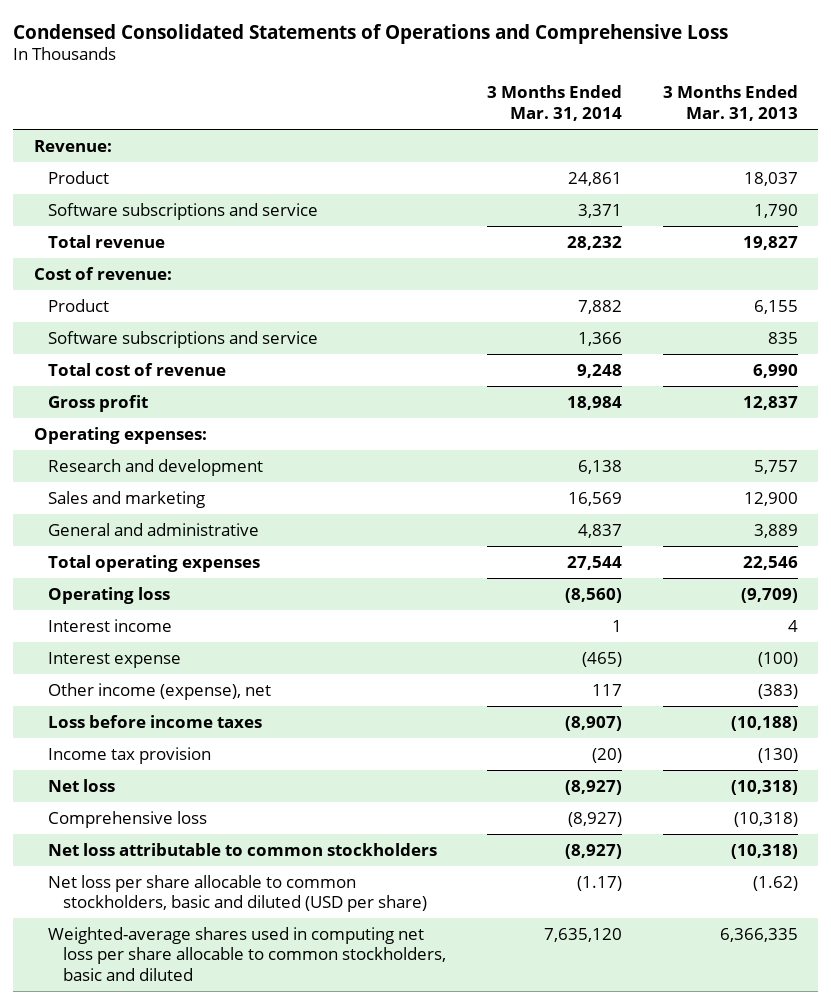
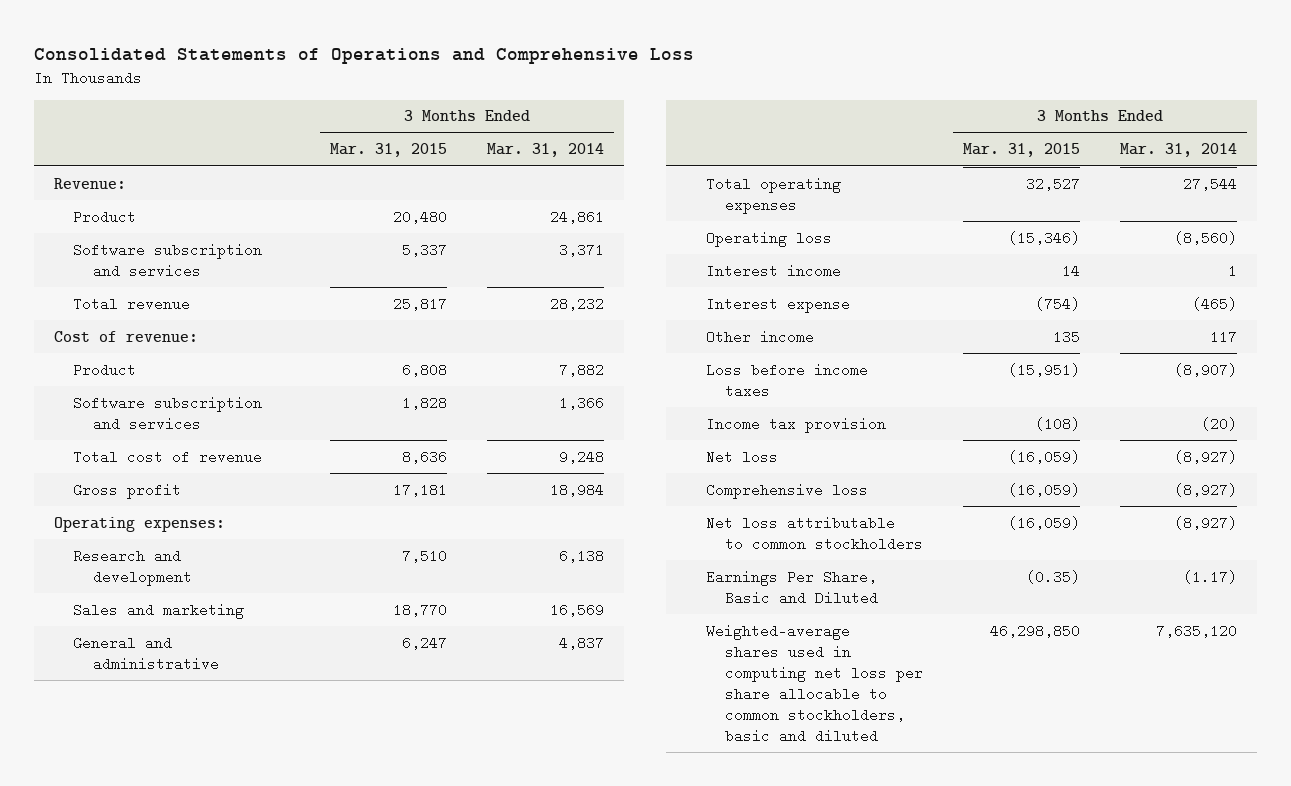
[13,23,729,44] Condensed Consolidated Statements of Operations and Comprehensive Loss -> [33,48,694,65] Consolidated Statements of Operations and Comprehensive Loss
[662,85,798,121] 3 Months Ended Mar. 31, 2013 -> none
none -> [330,143,448,158] Mar. 31, 2015
[48,202,319,220] Software subscriptions and service -> [73,242,263,278] Software subscription and services
[48,330,319,348] Software subscriptions and service -> [73,395,263,431] Software subscription and services
[48,682,272,700] Other income (expense), net -> [705,329,814,344] Other income
[48,874,428,913] Net loss per share allocable to common stockholders, basic and diluted (USD per share) -> [705,569,878,605] Earnings Per Share, Basic and Diluted

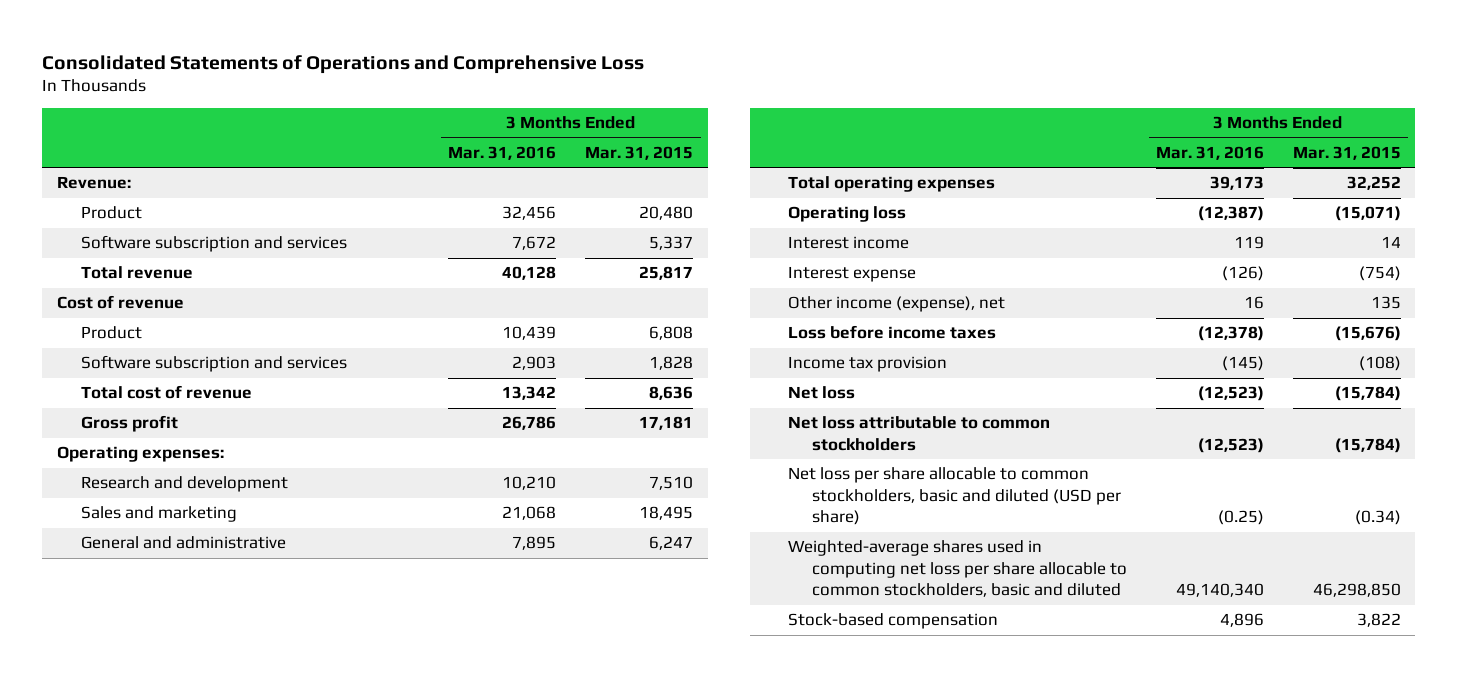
[487,143,605,158] Mar. 31, 2014 -> none
none -> [448,146,557,161] Mar. 31, 2016
[53,330,198,342] Cost of revenue: -> [56,295,184,310] Cost of revenue
[393,602,448,617] 18,770 -> [639,506,694,521] 18,495
[1025,176,1080,191] 32,527 -> [1346,176,1401,191] 32,252
[1007,230,1080,245] (15,346) -> [1334,206,1401,222] (15,071)
[705,329,814,344] Other income -> [788,296,1006,313] Other income (expense), net
[1007,362,1080,377] (15,951) -> [1334,326,1401,342] (15,676)
[705,482,868,499] Comprehensive loss -> none
[1007,449,1080,464] (16,059) -> [1334,386,1401,402] (15,784)
[1007,515,1080,530] (16,059) -> [1334,437,1401,453] (15,784)
[705,569,878,605] Earnings Per Share, Basic and Diluted -> [788,467,1121,526] Net loss per share allocable to common stockholders, basic and diluted (USD per share)
[1025,569,1080,584] (0.35) -> [1354,510,1401,526] (0.34)
none -> [788,613,999,630] Stock-based compensation

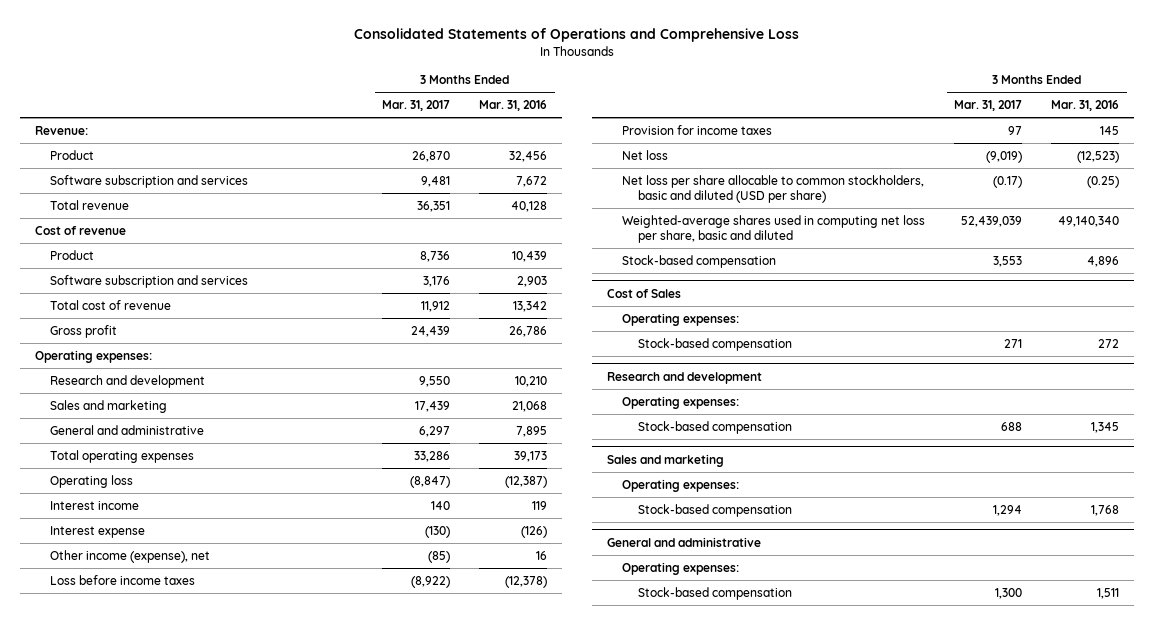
[585,146,694,161] Mar. 31, 2015 -> none
none -> [382,100,451,112] Mar. 31, 2017
[788,356,948,373] Income tax provision -> [622,124,773,135] Provision for income taxes
[1221,356,1264,372] (145) -> [1100,125,1120,135] 145
[788,416,1051,451] Net loss attributable to common stockholders -> none
[788,540,1127,598] Weighted-average shares used in computing net loss per share allocable to common stockholders, basic and diluted -> [622,214,926,244] Weighted-average shares used in computing net loss per share, basic and diluted
none -> [606,288,681,298] Cost of Sales
none -> [622,312,740,326] Operating expenses:
none -> [638,337,793,351] Stock-based compensation
none -> [606,371,762,384] Research and development
none -> [622,395,740,409] Operating expenses:
none -> [638,420,793,434] Stock-based compensation
none -> [606,453,724,467] Sales and marketing
none -> [622,478,740,492] Operating expenses:
none -> [638,503,793,517] Stock-based compensation
none -> [606,536,761,547] General and administrative
none -> [622,561,740,575] Operating expenses:
none -> [638,586,793,600] Stock-based compensation

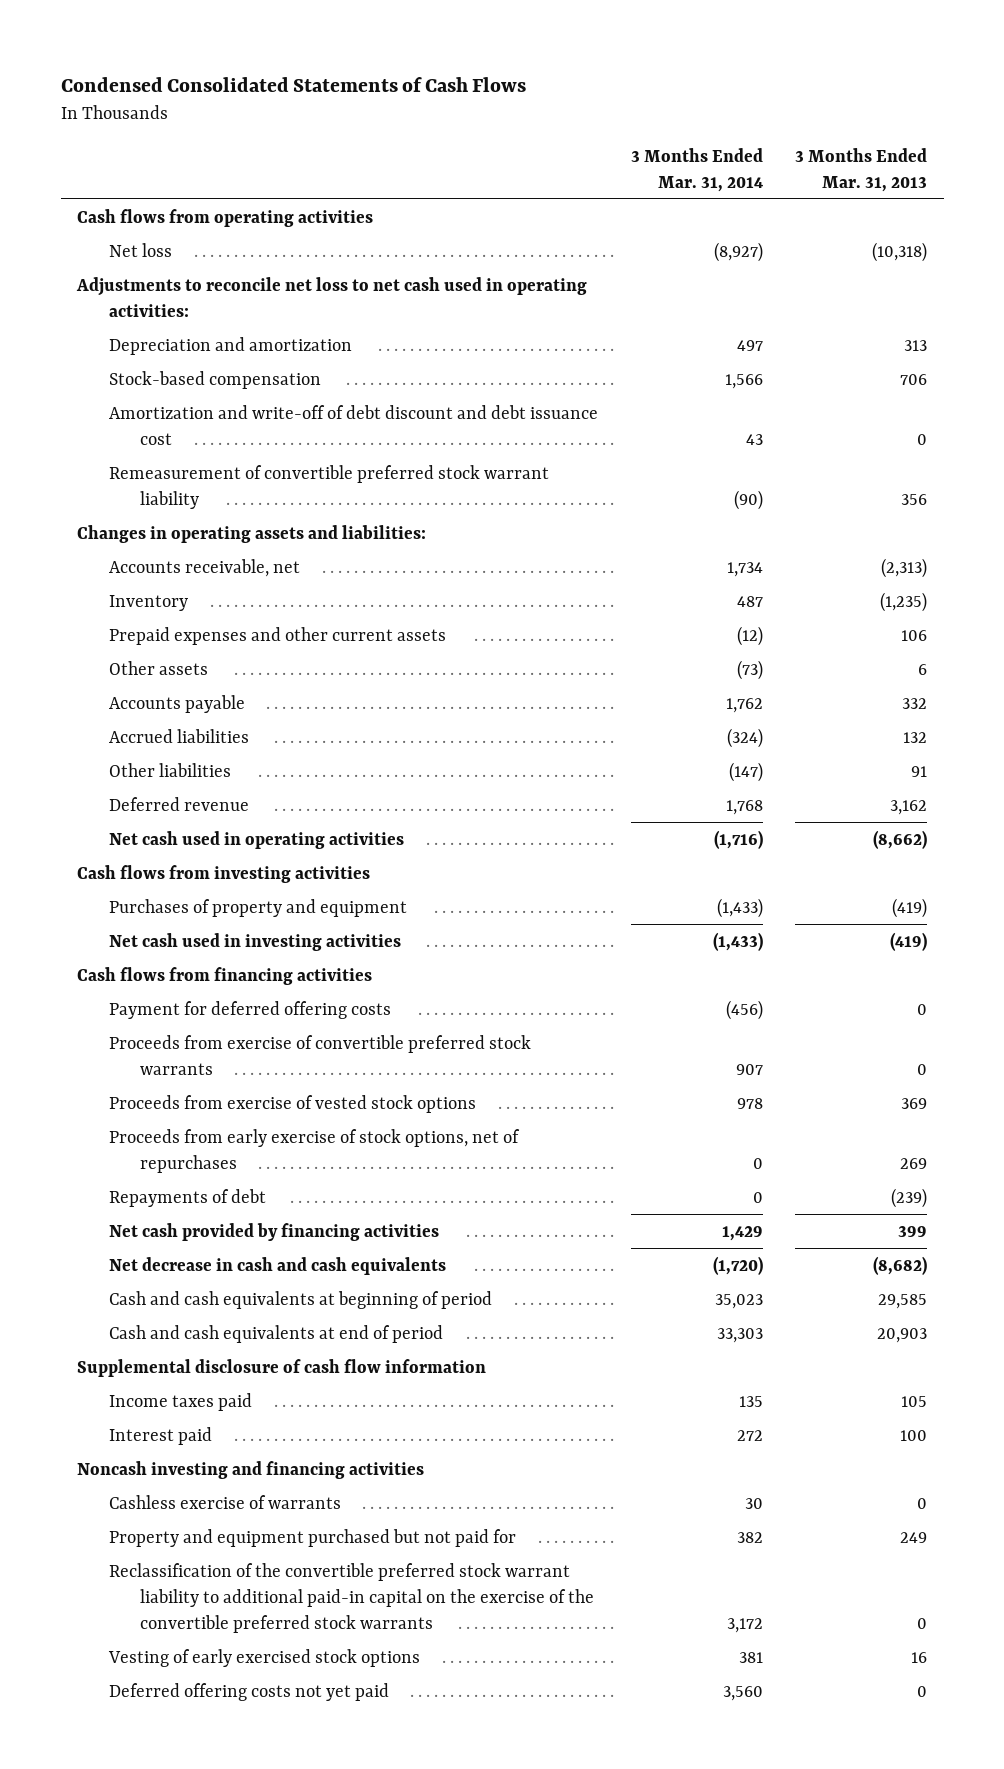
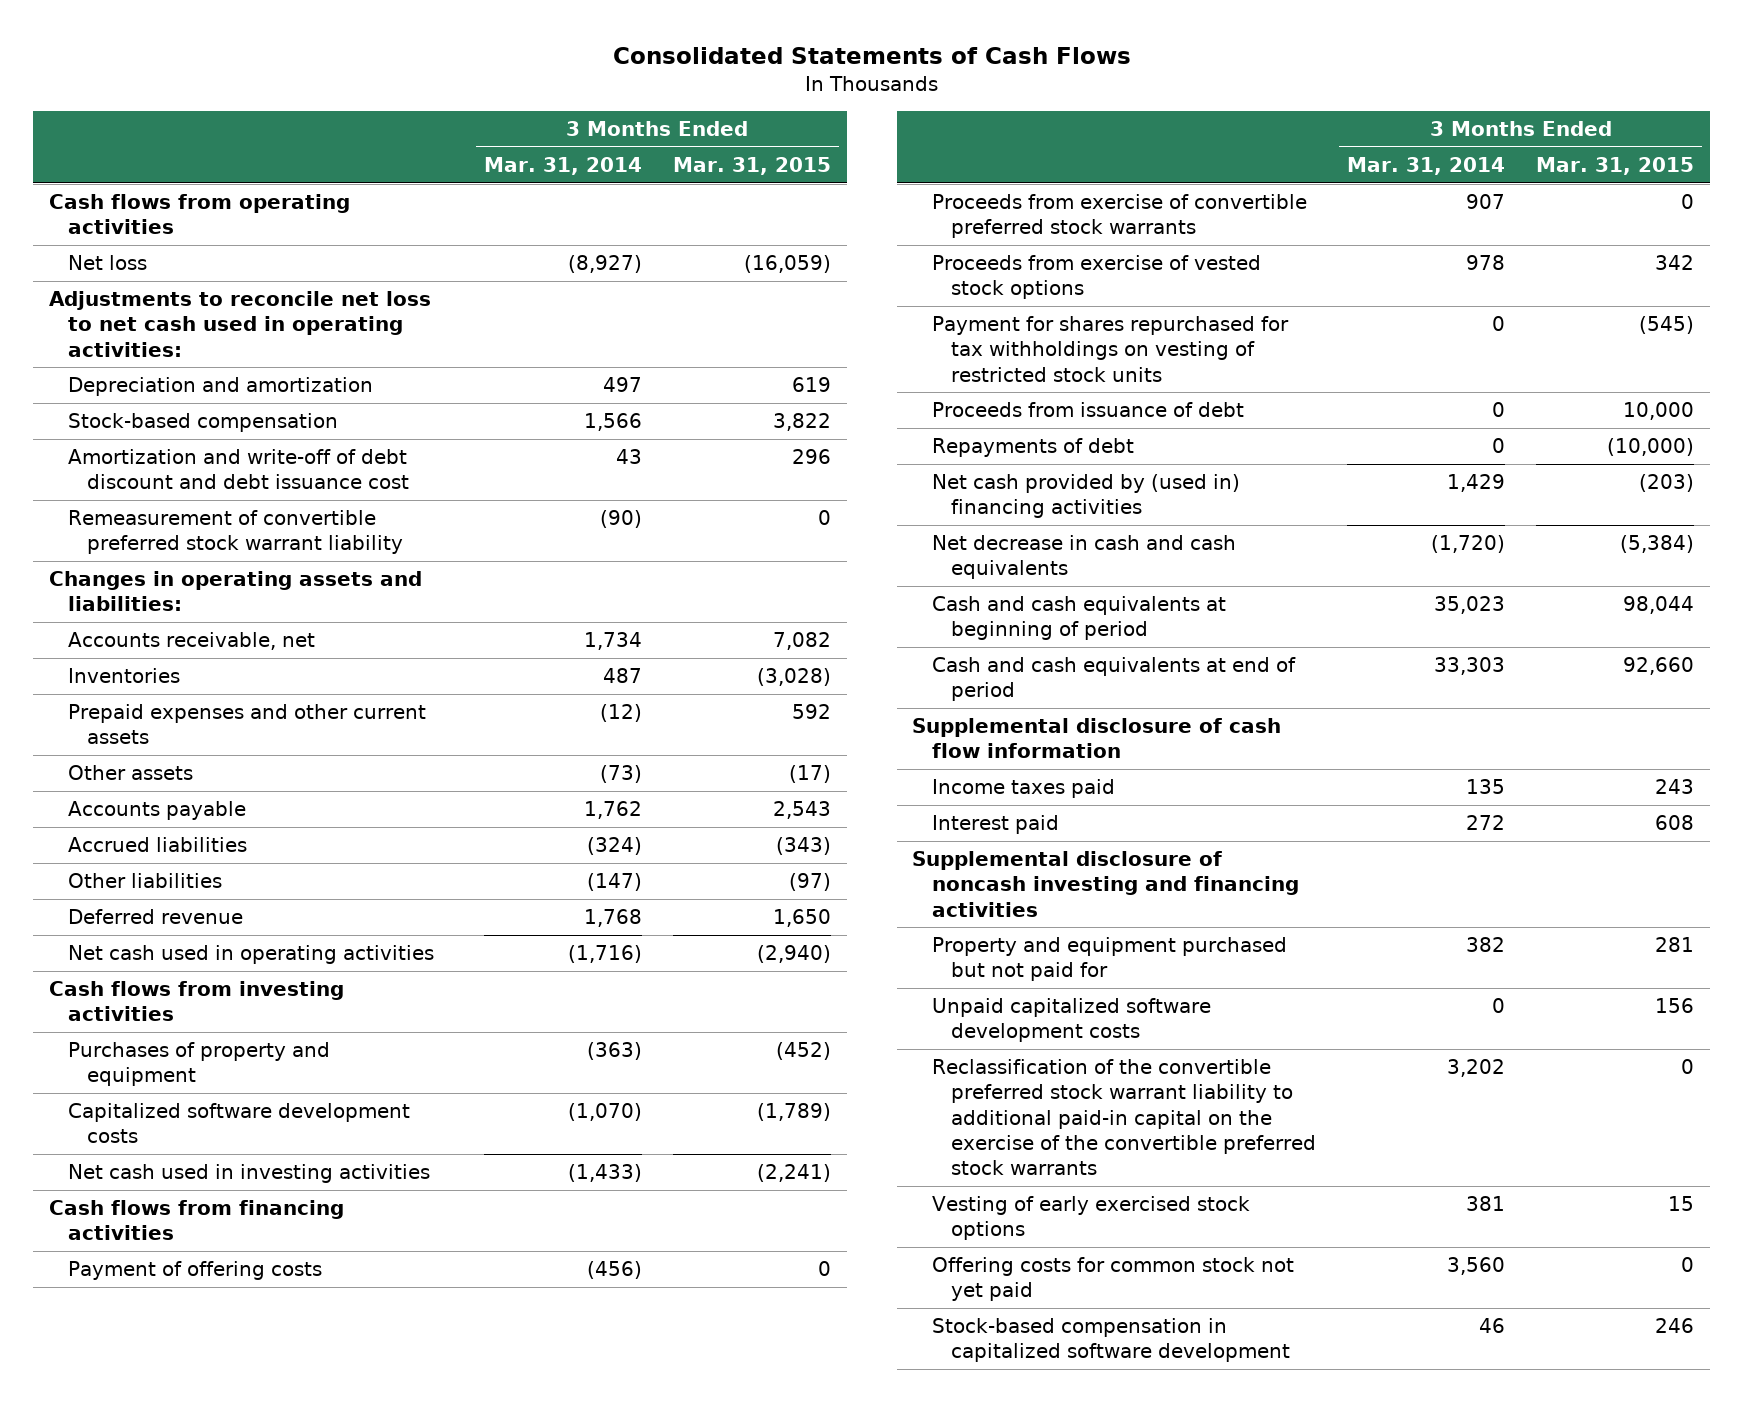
[60,76,526,92] Condensed Consolidated Statements of Cash Flows -> [612,47,1131,65] Consolidated Statements of Cash Flows
[795,147,928,192] 3 Months Ended Mar. 31, 2013 -> none
none -> [672,157,831,176] Mar. 31, 2015
[108,594,188,611] Inventory -> [68,668,181,684] Inventories
[716,897,763,918] (1,433) -> [586,1042,642,1061] (363)
none -> [68,1103,411,1144] Capitalized software development costs
[108,1000,391,1019] Payment for deferred offering costs -> [68,1261,323,1281] Payment of offering costs
[108,1128,520,1173] Proceeds from early exercise of stock options, net of repurchases -> none
none -> [931,316,1289,382] Payment for shares repurchased for tax withholdings on vesting of restricted stock units
none -> [931,402,1244,418] Proceeds from issuance of debt
[108,1222,439,1241] Net cash provided by financing activities -> [931,474,1240,519] Net cash provided by (used in) financing activities
[108,1494,341,1509] Cashless exercise of warrants -> none
[76,1460,424,1479] Noncash investing and financing activities -> [912,851,1299,917] Supplemental disclosure of noncash investing and financing activities
none -> [931,998,1211,1043] Unpaid capitalized software development costs
[726,1617,763,1633] 3,172 -> [1447,1059,1506,1078] 3,202
[108,1682,389,1701] Deferred offering costs not yet paid -> [931,1257,1294,1302] Offering costs for common stock not yet paid
none -> [931,1318,1290,1363] Stock-based compensation in capitalized software development

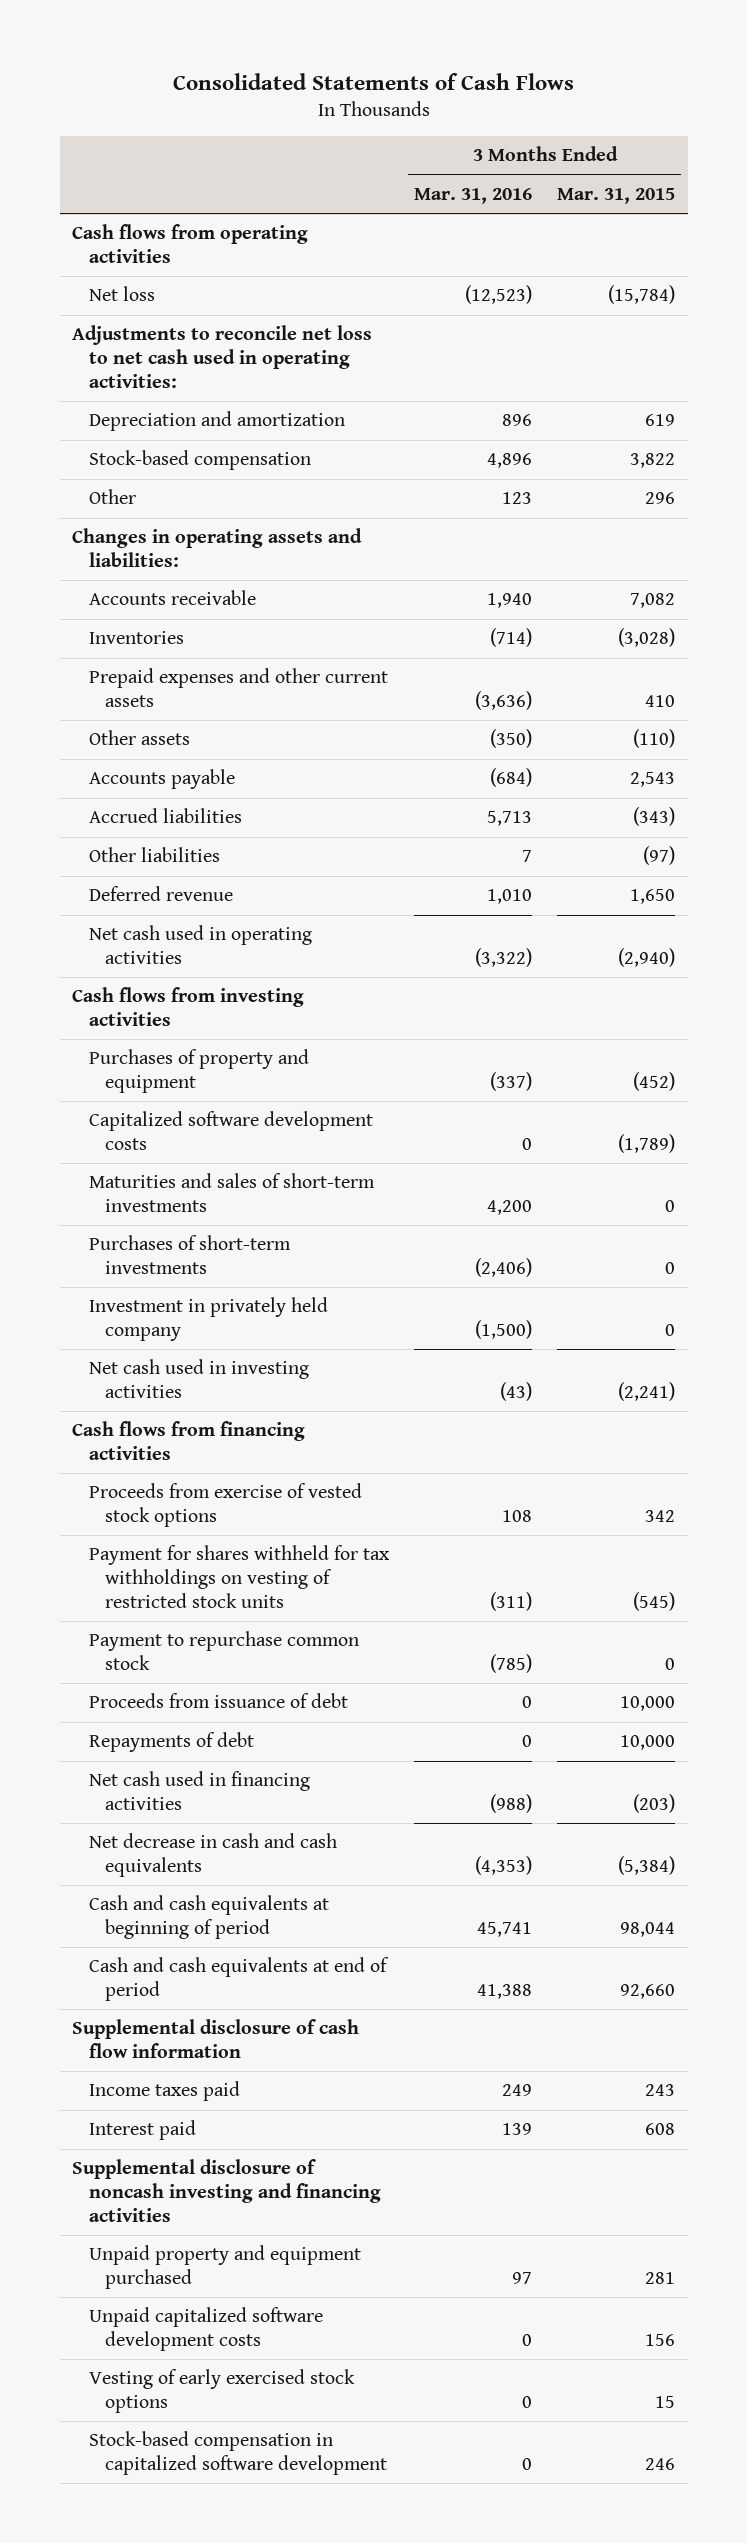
[483,157,642,176] Mar. 31, 2014 -> none
none -> [414,187,533,204] Mar. 31, 2016
[743,255,831,274] (16,059) -> [608,285,676,305] (15,784)
[68,510,404,555] Remeasurement of convertible preferred stock warrant liability -> none
[68,449,410,490] Amortization and write-off of debt discount and debt issuance cost -> [88,489,136,505] Other
[68,632,316,651] Accounts receivable, net -> [88,590,256,606] Accounts receivable
[791,704,831,720] 592 -> [645,695,676,708] 410
[788,765,831,784] (17) -> [633,729,676,749] (110)
none -> [88,1173,375,1213] Maturities and sales of short-term investments
none -> [88,1235,291,1275] Purchases of short-term investments
none -> [88,1297,328,1342] Investment in privately held company
[68,1261,323,1281] Payment of offering costs -> none
[931,194,1307,239] Proceeds from exercise of convertible preferred stock warrants -> none
[931,316,1289,382] Payment for shares repurchased for tax withholdings on vesting of restricted stock units -> [88,1545,390,1608] Payment for shares withheld for tax withholdings on vesting of restricted stock units
none -> [88,1631,359,1671] Payment to repurchase common stock
[1607,438,1695,457] (10,000) -> [620,1735,676,1751] 10,000
[931,474,1240,519] Net cash provided by (used in) financing activities -> [88,1771,310,1811] Net cash used in financing activities
[931,937,1287,982] Property and equipment purchased but not paid for -> [88,2245,361,2290] Unpaid property and equipment purchased
[931,1059,1316,1176] Reclassification of the convertible preferred stock warrant liability to additional paid-in capital on the exercise of the convertible preferred stock warrants -> none
[931,1257,1294,1302] Offering costs for common stock not yet paid -> none

